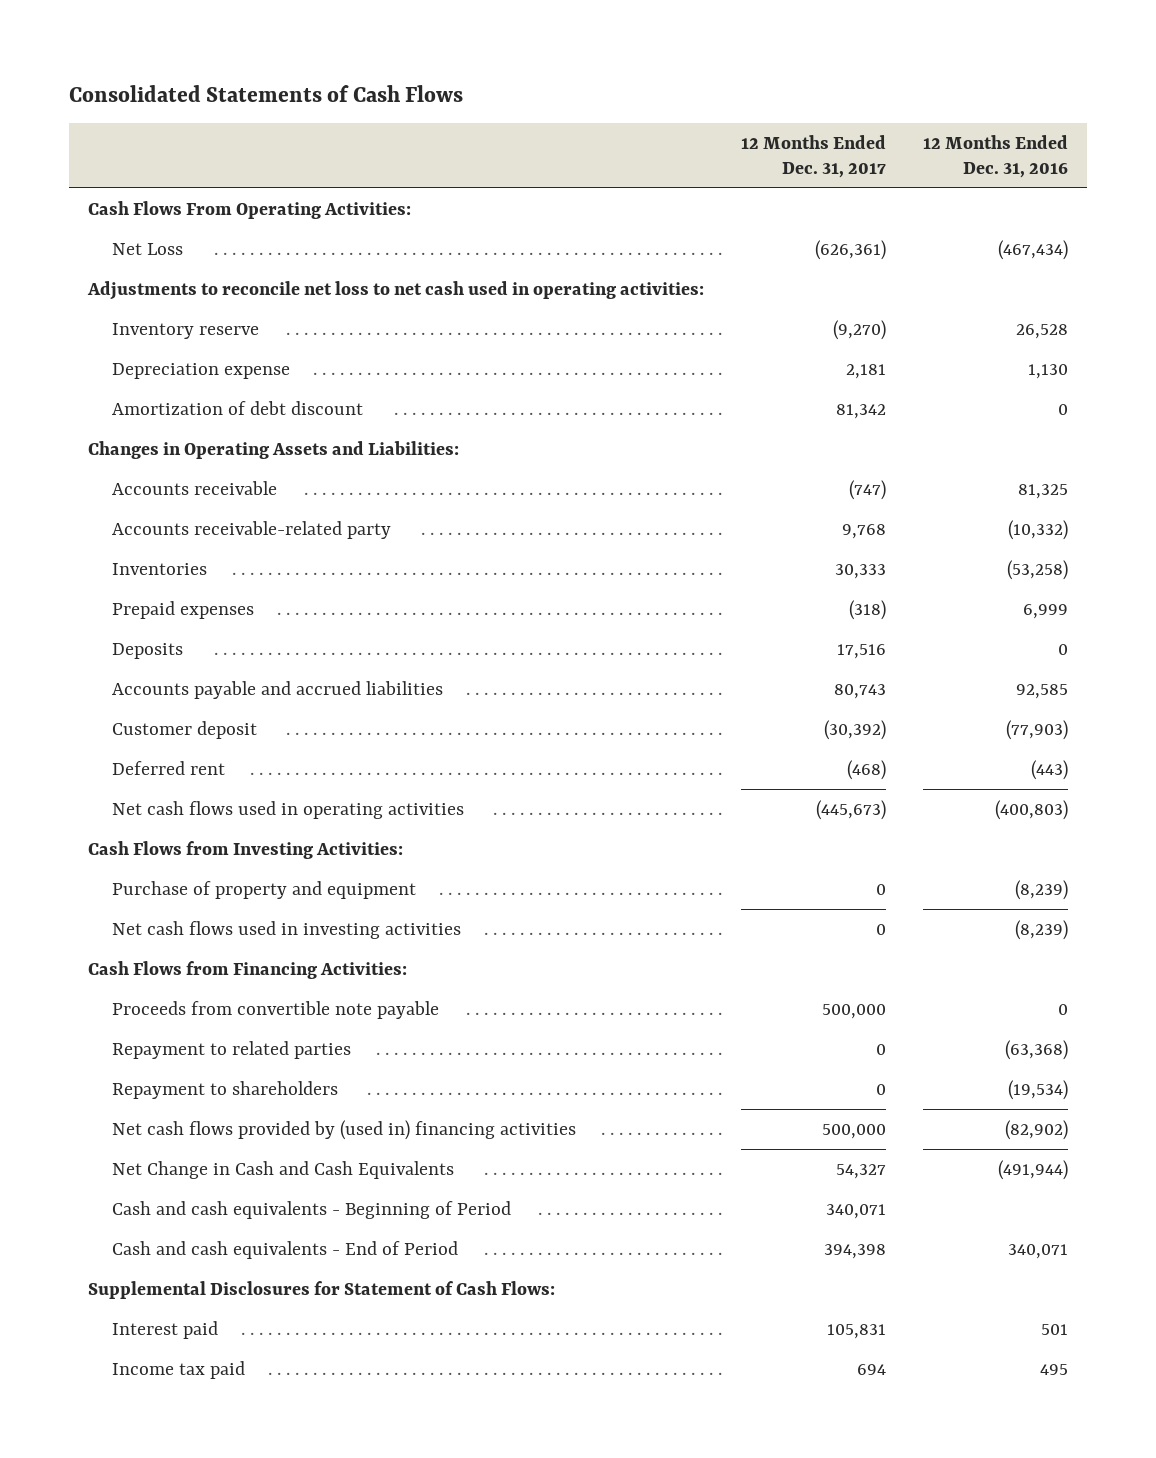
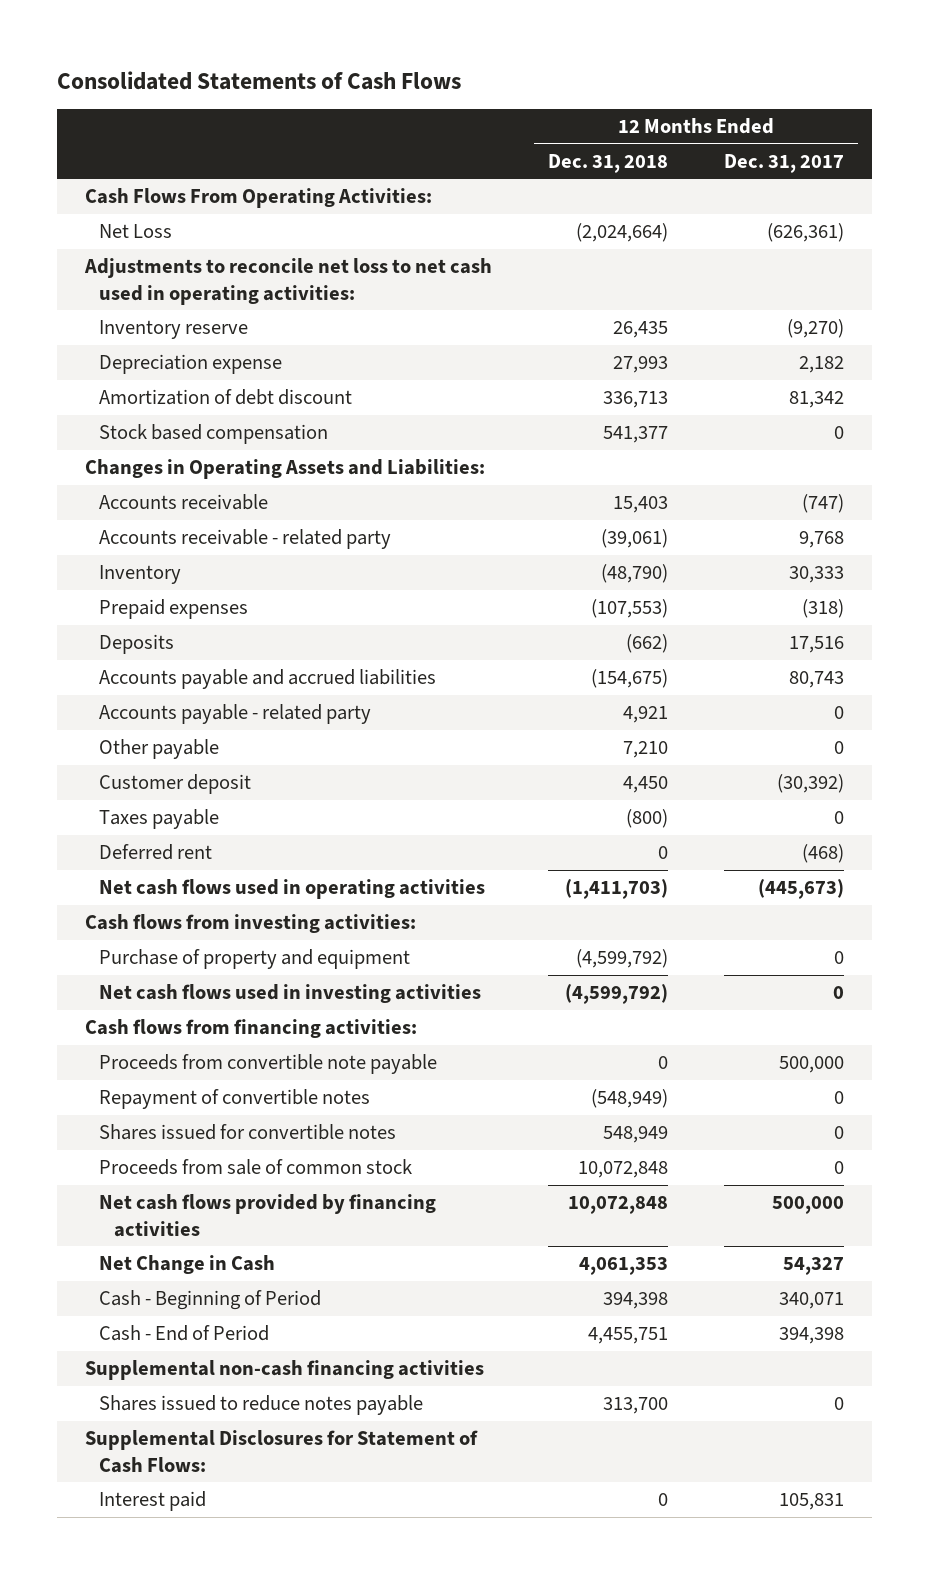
[923,135,1069,178] 12 Months Ended Dec. 31, 2016 -> none
none -> [547,153,668,173] Dec. 31, 2018
[846,364,887,380] 2,181 -> [799,356,845,374] 2,182
none -> [99,424,329,445] Stock based compensation
[111,521,391,540] Accounts receivable-related party -> [99,529,392,550] Accounts receivable - related party
[111,563,207,576] Inventories -> [99,565,182,585] Inventory
none -> [99,704,372,725] Accounts payable - related party
none -> [99,739,220,760] Other payable
none -> [99,809,220,830] Taxes payable
[87,841,403,860] Cash Flows from Investing Activities: -> [84,914,416,934] Cash flows from investing activities:
[87,961,407,980] Cash Flows from Financing Activities: -> [84,1019,417,1039] Cash flows from financing activities:
[111,1041,351,1060] Repayment to related parties -> none
[111,1081,338,1100] Repayment to shareholders -> none
none -> [99,1089,371,1110] Repayment of convertible notes
none -> [99,1124,397,1141] Shares issued for convertible notes
none -> [99,1159,413,1176] Proceeds from sale of common stock
[111,1120,576,1141] Net cash flows provided by (used in) financing activities -> [99,1194,437,1237] Net cash flows provided by financing activities
[111,1161,454,1180] Net Change in Cash and Cash Equivalents -> [99,1255,276,1275] Net Change in Cash
[111,1201,511,1220] Cash and cash equivalents - Beginning of Period -> [99,1290,322,1311] Cash - Beginning of Period
[111,1241,458,1260] Cash and cash equivalents - End of Period -> [99,1325,270,1342] Cash - End of Period
none -> [84,1360,484,1381] Supplemental non-cash financing activities
none -> [99,1395,424,1416] Shares issued to reduce notes payable
[111,1361,245,1380] Income tax paid -> none

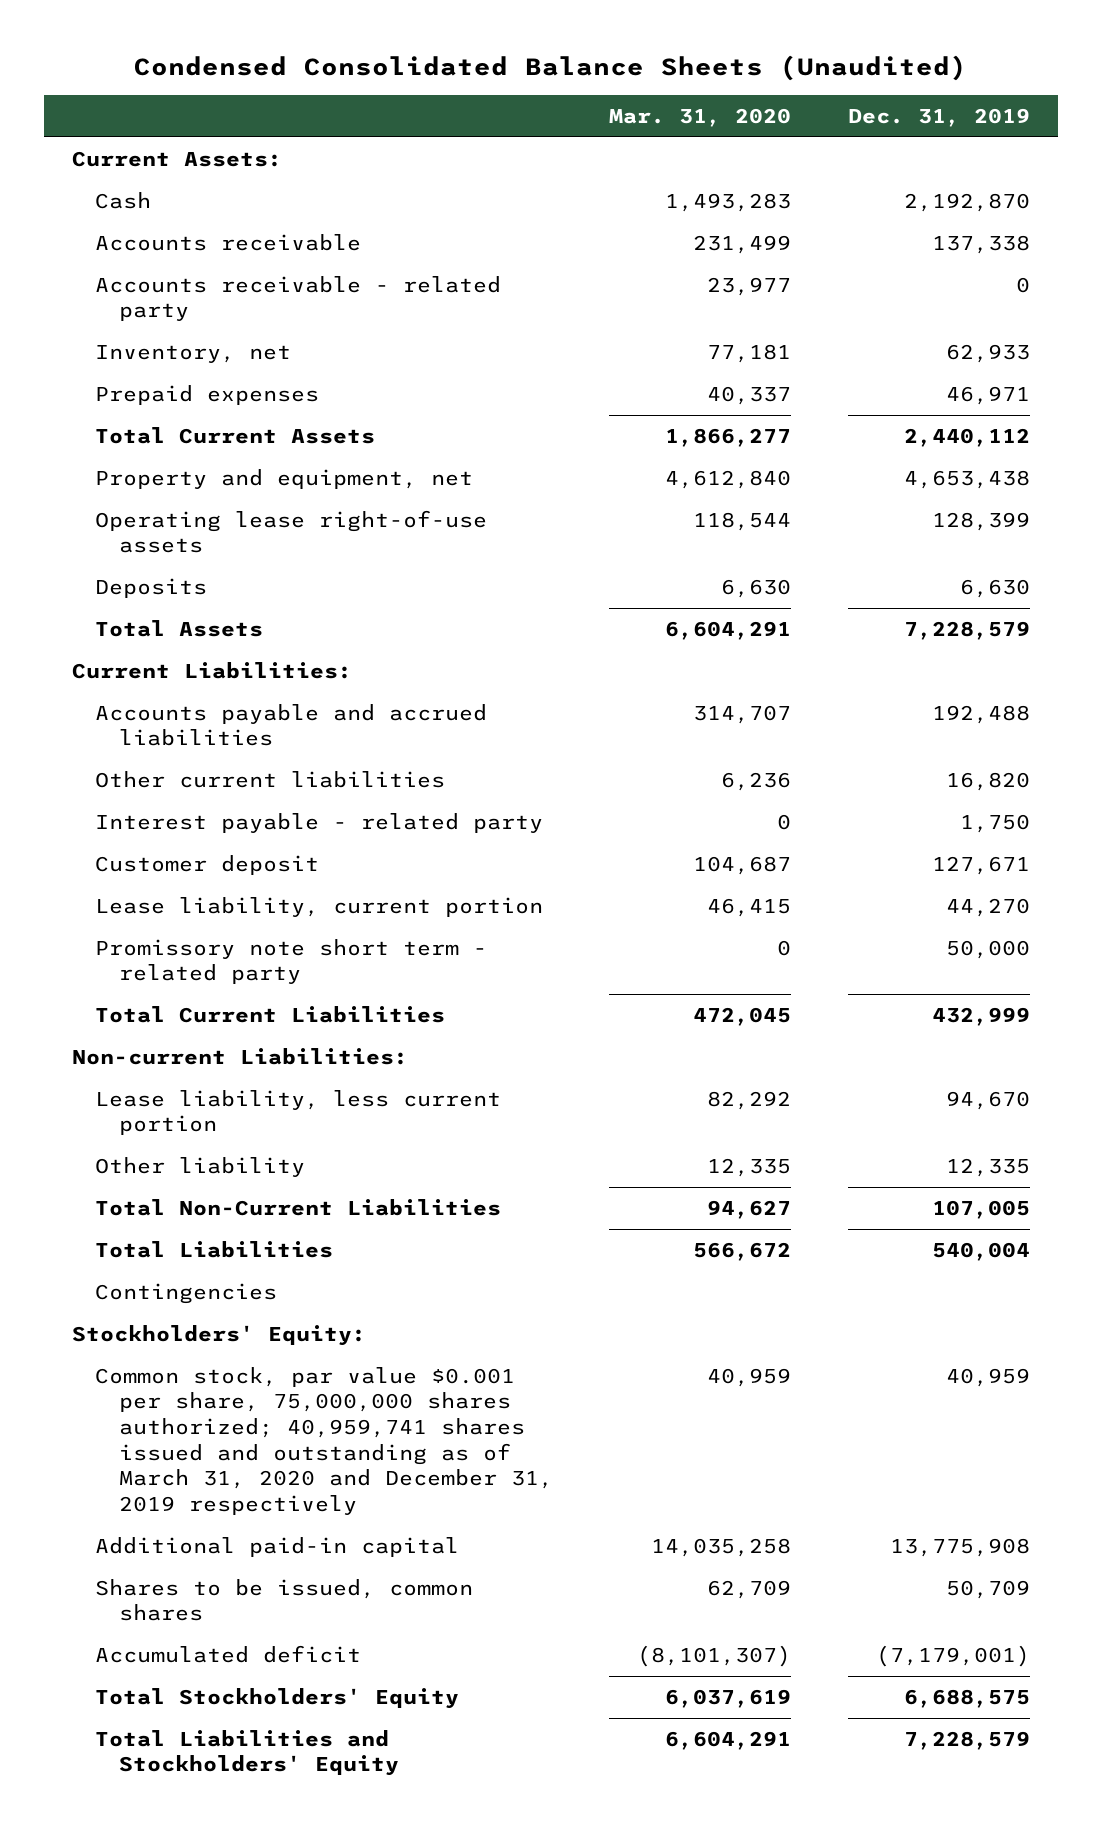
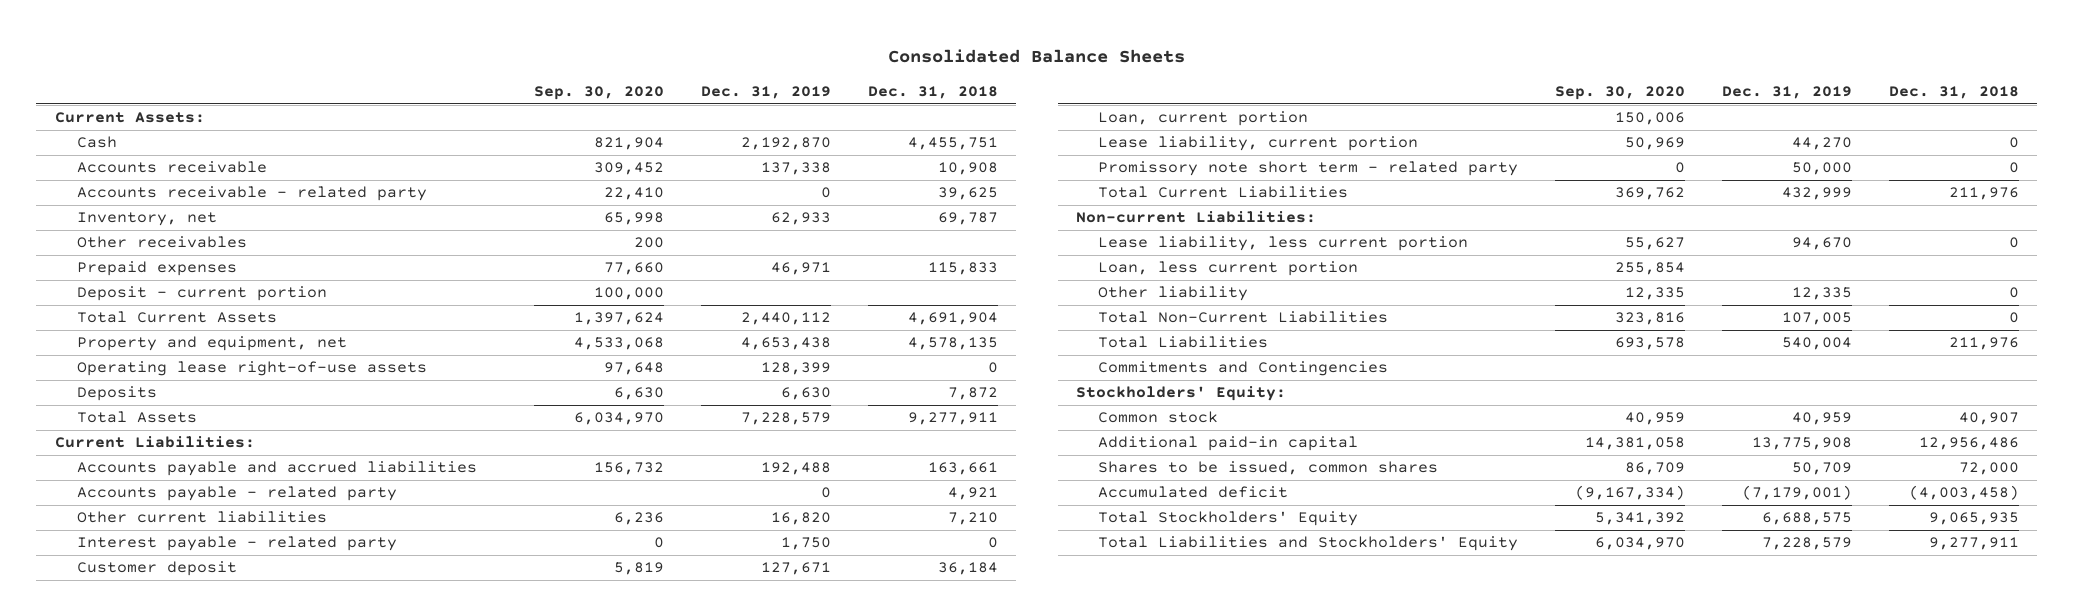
[133,54,967,81] Condensed Consolidated Balance Sheets (Unaudited) -> [887,49,1185,64] Consolidated Balance Sheets
[609,108,792,128] Mar. 31, 2020 -> none
none -> [534,86,665,101] Sep. 30, 2020
none -> [867,86,998,100] Dec. 31, 2018
none -> [77,236,248,249] Other receivables
none -> [77,286,328,302] Deposit - current portion
none -> [77,486,398,502] Accounts payable - related party
none -> [1098,111,1309,127] Loan, current portion
none -> [1098,261,1359,277] Loan, less current portion
[95,1282,278,1304] Contingencies -> [1098,361,1389,377] Commitments and Contingencies
[95,1366,553,1515] Common stock, par value $0.001 per share, 75,000,000 shares authorized; 40,959,741 shares issued and outstanding as of March 31, 2020 and December 31, 2019 respectively -> [1098,411,1219,424] Common stock

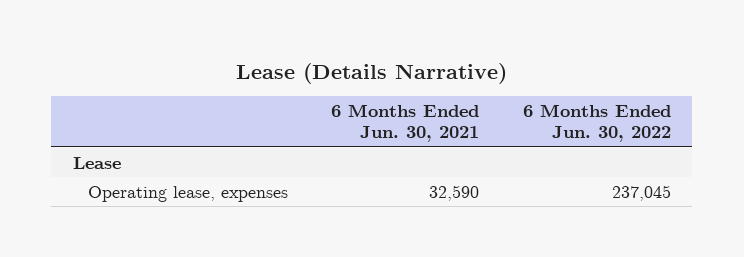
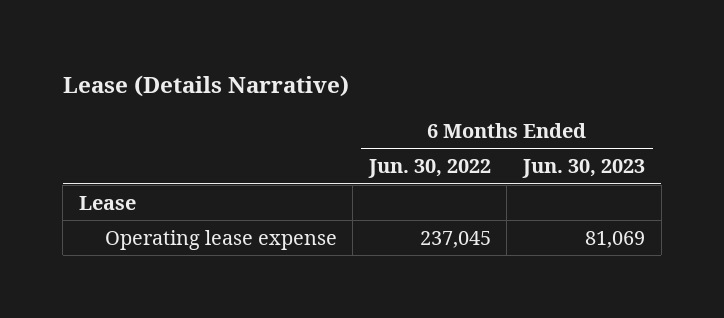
[331,104,480,143] 6 Months Ended Jun. 30, 2021 -> none
none -> [522,159,646,179] Jun. 30, 2023
[88,185,289,202] Operating lease, expenses -> [104,229,337,250] Operating lease expense

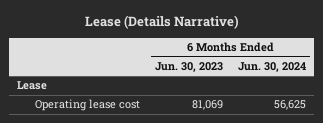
[367,159,491,179] Jun. 30, 2022 -> none
none -> [238,61,307,72] Jun. 30, 2024
[104,229,337,250] Operating lease expense -> [34,99,140,112] Operating lease cost

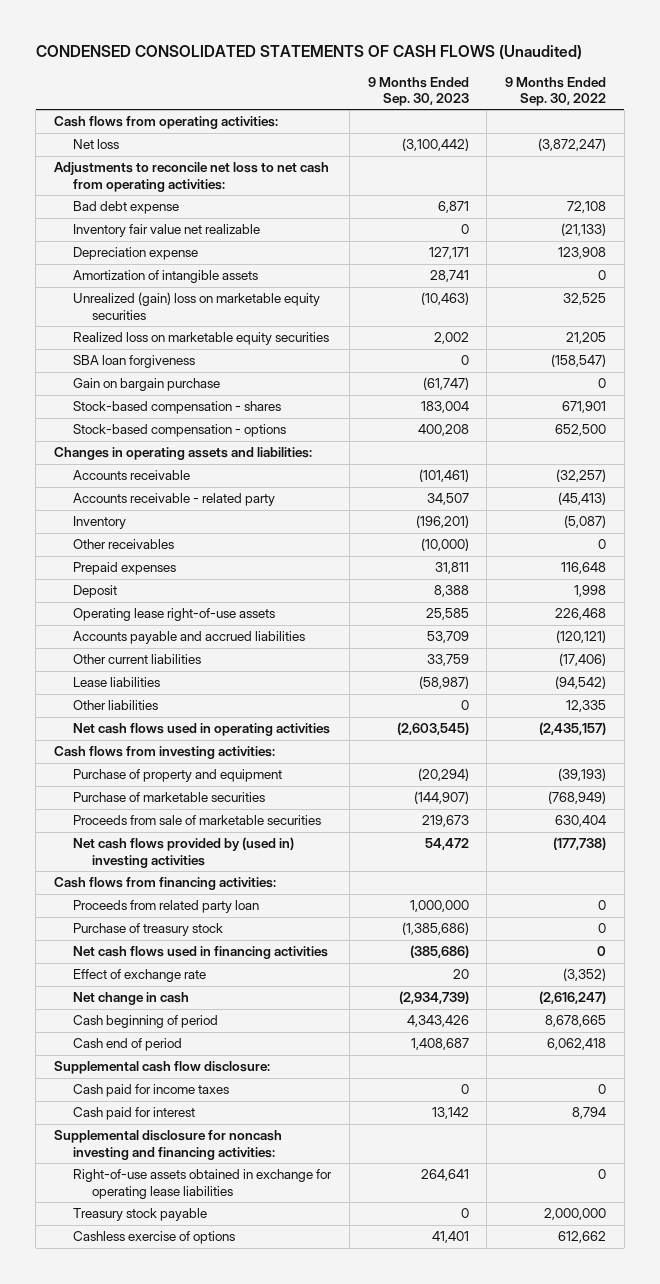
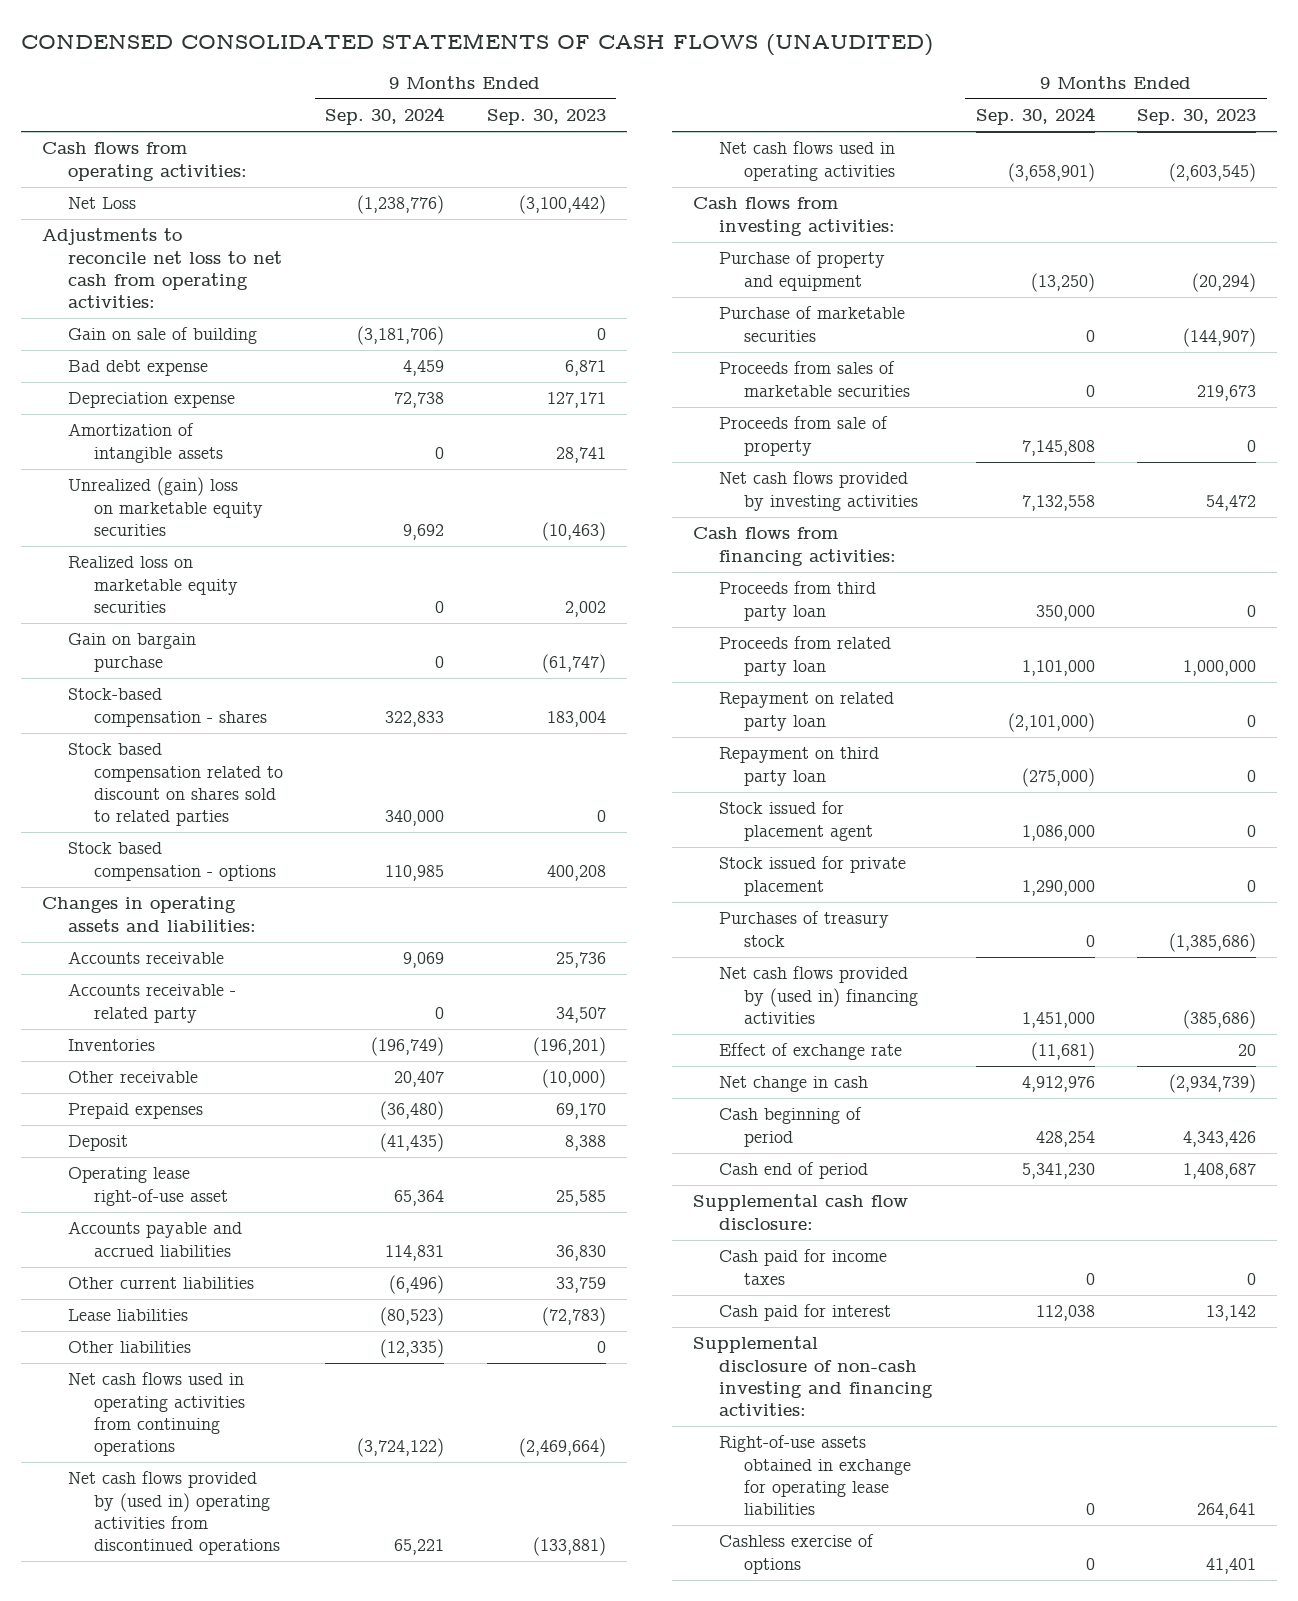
[35,44,582,60] CONDENSED CONSOLIDATED STATEMENTS OF CASH FLOWS (Unaudited) -> [20,32,933,56] CONDENSED CONSOLIDATED STATEMENTS OF CASH FLOWS (UNAUDITED)
[505,76,607,106] 9 Months Ended Sep. 30, 2022 -> none
none -> [325,107,445,126] Sep. 30, 2024
[73,139,120,150] Net loss -> [67,197,136,210] Net Loss
none -> [67,327,257,345] Gain on sale of building
[73,224,261,238] Inventory fair value net realizable -> none
[73,355,196,369] SBA loan forgiveness -> none
none -> [67,743,283,827] Stock based compensation related to discount on shares sold to related parties
[73,424,287,438] Stock-based compensation - options -> [67,842,276,881] Stock based compensation - options
[418,469,469,483] (101,461) -> [555,952,606,969] 25,736
[73,516,127,530] Inventory -> [67,1039,155,1052] Inventories
[73,539,175,550] Other receivables -> [67,1071,198,1084] Other receivable
[434,562,469,575] 31,811 -> [555,1103,606,1120] 69,170
[73,608,276,622] Operating lease right-of-use assets -> [67,1167,228,1206] Operating lease right-of-use asset
[426,631,469,644] 53,709 -> [555,1244,606,1261] 36,830
[418,676,469,690] (58,987) -> [541,1307,606,1327] (72,783)
none -> [67,1372,245,1457] Net cash flows used in operating activities from continuing operations
none -> [67,1471,280,1556] Net cash flows provided by (used in) operating activities from discontinued operations
[73,815,322,826] Proceeds from sale of marketable securities -> [718,361,911,397] Proceeds from sales of marketable securities
none -> [718,416,888,456] Proceeds from sale of property
[73,837,295,868] Net cash flows provided by (used in) investing activities -> [718,471,919,511] Net cash flows provided by investing activities
none -> [718,581,876,621] Proceeds from third party loan
none -> [718,692,894,731] Repayment on related party loan
none -> [718,747,879,786] Repayment on third party loan
none -> [718,801,874,841] Stock issued for placement agent
none -> [718,856,906,896] Stock issued for private placement
[73,923,224,937] Purchase of treasury stock -> [718,911,889,947] Purchases of treasury stock
[73,946,329,960] Net cash flows used in financing activities -> [718,966,919,1024] Net cash flows provided by (used in) financing activities
[54,1130,283,1160] Supplemental disclosure for noncash investing and financing activities: -> [692,1336,933,1417] Supplemental disclosure of non-cash investing and financing activities:
[73,1208,208,1222] Treasury stock payable -> none

